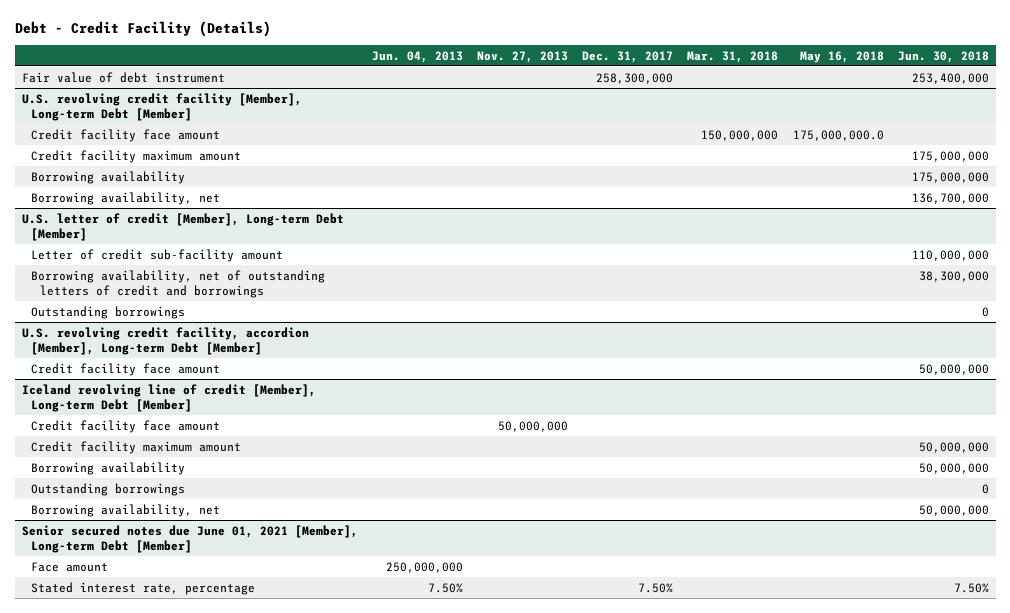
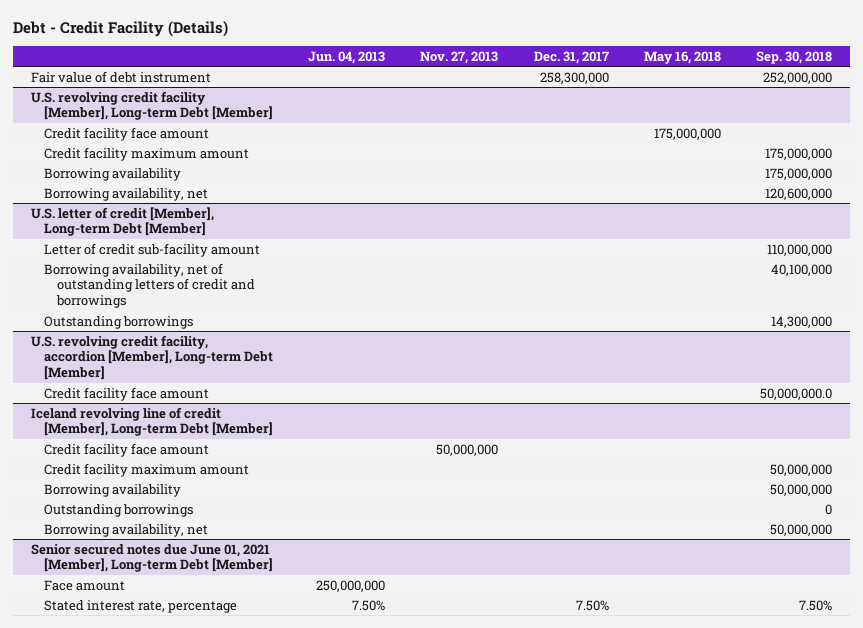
[687,50,779,63] Mar. 31, 2018 -> none
[897,50,989,63] Jun. 30, 2018 -> none
none -> [756,50,833,64] Sep. 30, 2018
[792,129,884,141] 175,000,000.0 -> [653,127,721,140] 175,000,000

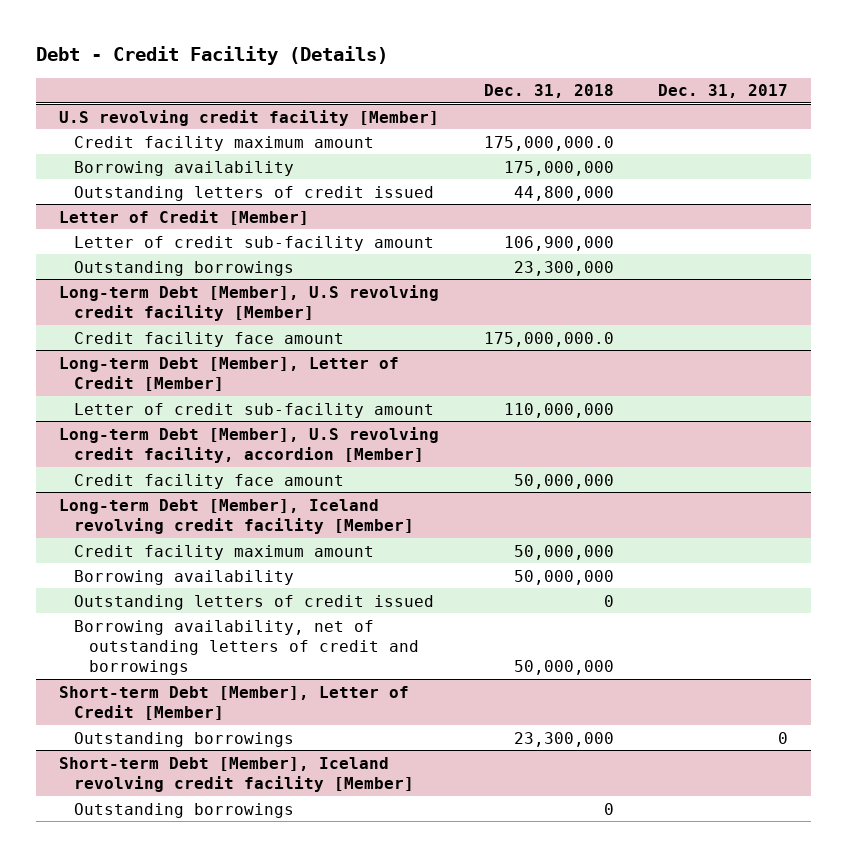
[308,50,386,64] Jun. 04, 2013 -> none
[420,50,499,64] Nov. 27, 2013 -> none
[643,50,721,64] May 16, 2018 -> none
[756,50,833,64] Sep. 30, 2018 -> none
none -> [483,84,614,99] Dec. 31, 2018
[30,70,211,83] Fair value of debt instrument -> none
none -> [58,109,439,126] U.S revolving credit facility [Member]
none -> [74,135,375,151] Credit facility maximum amount
none -> [74,160,295,176] Borrowing availability
none -> [74,185,435,201] Outstanding letters of credit issued
none -> [58,209,309,225] Letter of Credit [Member]
none -> [74,235,435,251] Letter of credit sub-facility amount
none -> [74,260,295,276] Outstanding borrowings
[30,90,273,121] U.S. revolving credit facility [Member], Long-term Debt [Member] -> [58,284,439,321] Long-term Debt [Member], U.S revolving credit facility [Member]
[43,146,249,161] Credit facility maximum amount -> none
[43,167,181,181] Borrowing availability -> none
[43,187,208,201] Borrowing availability, net -> none
[30,206,214,237] U.S. letter of credit [Member], Long-term Debt [Member] -> [58,356,399,391] Long-term Debt [Member], Letter of Credit [Member]
[43,262,255,309] Borrowing availability, net of outstanding letters of credit and borrowings -> none
[43,315,193,329] Outstanding borrowings -> none
[30,334,273,381] U.S. revolving credit facility, accordion [Member], Long-term Debt [Member] -> [58,426,439,463] Long-term Debt [Member], U.S revolving credit facility, accordion [Member]
[43,442,209,457] Credit facility face amount -> none
[30,406,273,437] Iceland revolving line of credit [Member], Long-term Debt [Member] -> [58,498,415,534] Long-term Debt [Member], Iceland revolving credit facility [Member]
[43,503,193,517] Outstanding borrowings -> none
[30,543,273,573] Senior secured notes due June 01, 2021 [Member], Long-term Debt [Member] -> none
[43,579,125,591] Face amount -> none
[43,599,237,613] Stated interest rate, percentage -> none
none -> [74,594,435,610] Outstanding letters of credit issued
[43,523,208,537] Borrowing availability, net -> [74,619,420,675] Borrowing availability, net of outstanding letters of credit and borrowings
none -> [58,685,409,720] Short-term Debt [Member], Letter of Credit [Member]
none -> [74,731,295,747] Outstanding borrowings
none -> [58,756,415,792] Short-term Debt [Member], Iceland revolving credit facility [Member]
none -> [74,802,295,818] Outstanding borrowings

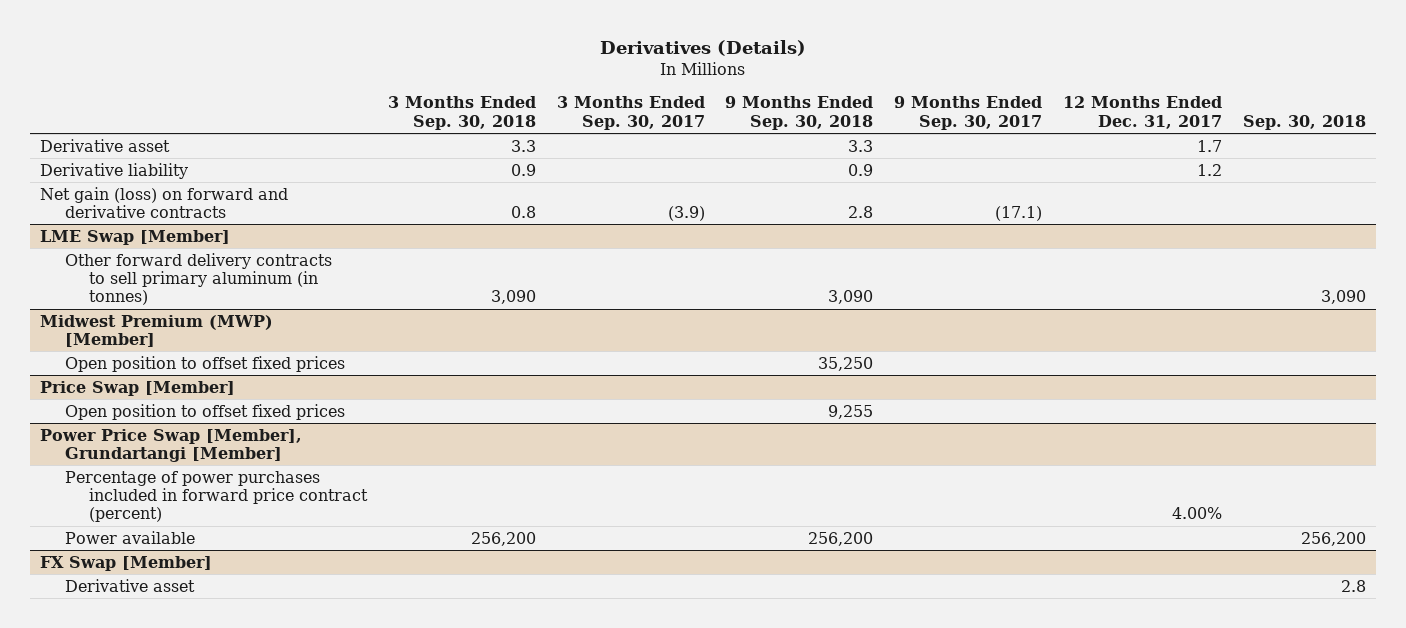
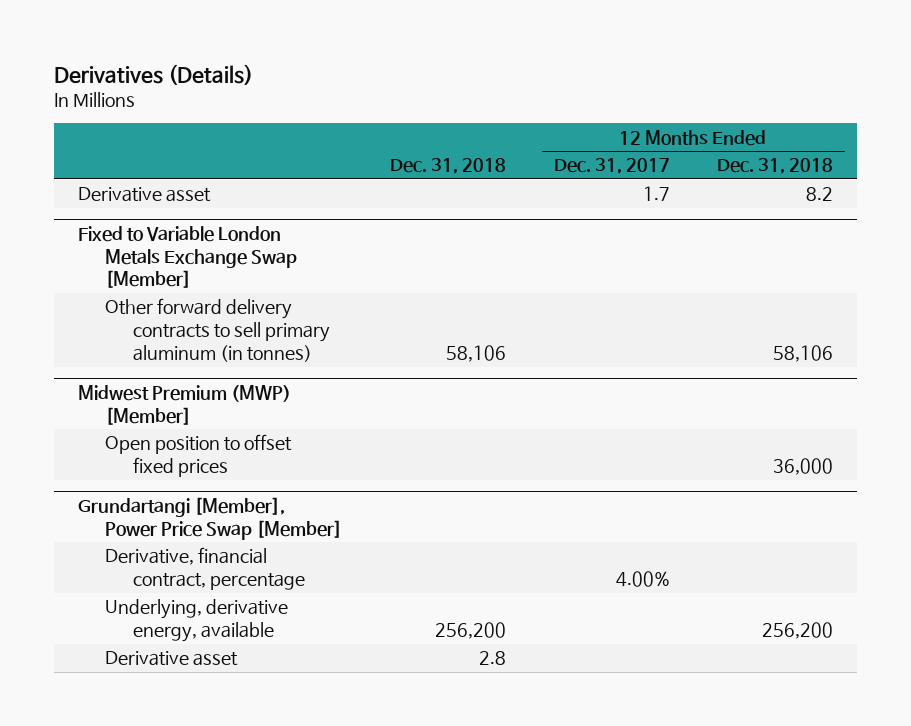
[387,96,536,130] 3 Months Ended Sep. 30, 2018 -> none
[556,96,705,130] 3 Months Ended Sep. 30, 2017 -> none
[725,96,874,130] 9 Months Ended Sep. 30, 2018 -> none
[894,96,1043,130] 9 Months Ended Sep. 30, 2017 -> none
[1242,114,1366,130] Sep. 30, 2018 -> none
none -> [390,158,507,175] Dec. 31, 2018
none -> [717,158,834,175] Dec. 31, 2018
[40,162,189,179] Derivative liability -> none
[40,186,289,218] Net gain (loss) on forward and derivative contracts -> none
[40,229,231,245] LME Swap [Member] -> [78,225,298,289] Fixed to Variable London Metals Exchange Swap [Member]
[40,380,236,396] Price Swap [Member] -> none
[64,403,345,420] Open position to offset fixed prices -> none
[40,555,213,571] FX Swap [Member] -> none
[64,578,195,592] Derivative asset -> none
[40,428,303,462] Power Price Swap [Member], Grundartangi [Member] -> [78,496,343,540] Grundartangi [Member], Power Price Swap [Member]
[64,470,369,523] Percentage of power purchases included in forward price contract (percent) -> [105,547,305,591] Derivative, financial contract, percentage
[64,530,195,544] Power available -> [105,599,289,643] Underlying, derivative energy, available
none -> [105,651,239,667] Derivative asset

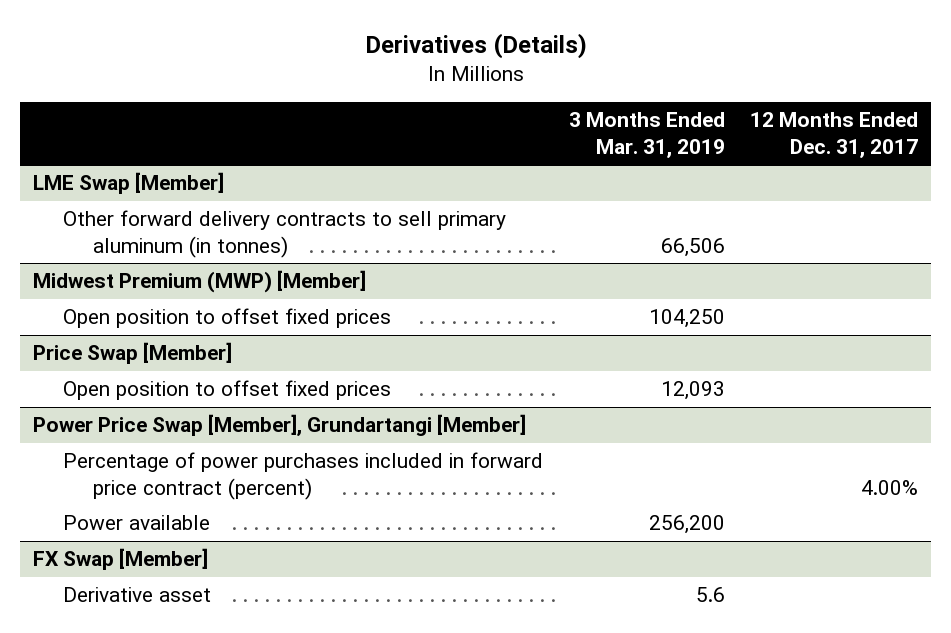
[390,158,507,175] Dec. 31, 2018 -> none
[717,158,834,175] Dec. 31, 2018 -> none
none -> [568,112,725,158] 3 Months Ended Mar. 31, 2019
[78,187,212,203] Derivative asset -> none
[78,225,298,289] Fixed to Variable London Metals Exchange Swap [Member] -> [32,172,224,195] LME Swap [Member]
[105,651,239,667] Derivative asset -> none
none -> [32,342,232,365] Price Swap [Member]
none -> [63,380,392,401] Open position to offset fixed prices
[78,496,343,540] Grundartangi [Member], Power Price Swap [Member] -> [32,414,526,437] Power Price Swap [Member], Grundartangi [Member]
[105,547,305,591] Derivative, financial contract, percentage -> [63,452,544,500] Percentage of power purchases included in forward price contract (percent)
[105,599,289,643] Underlying, derivative energy, available -> [63,515,211,531] Power available
none -> [32,548,208,571] FX Swap [Member]
none -> [63,587,212,603] Derivative asset

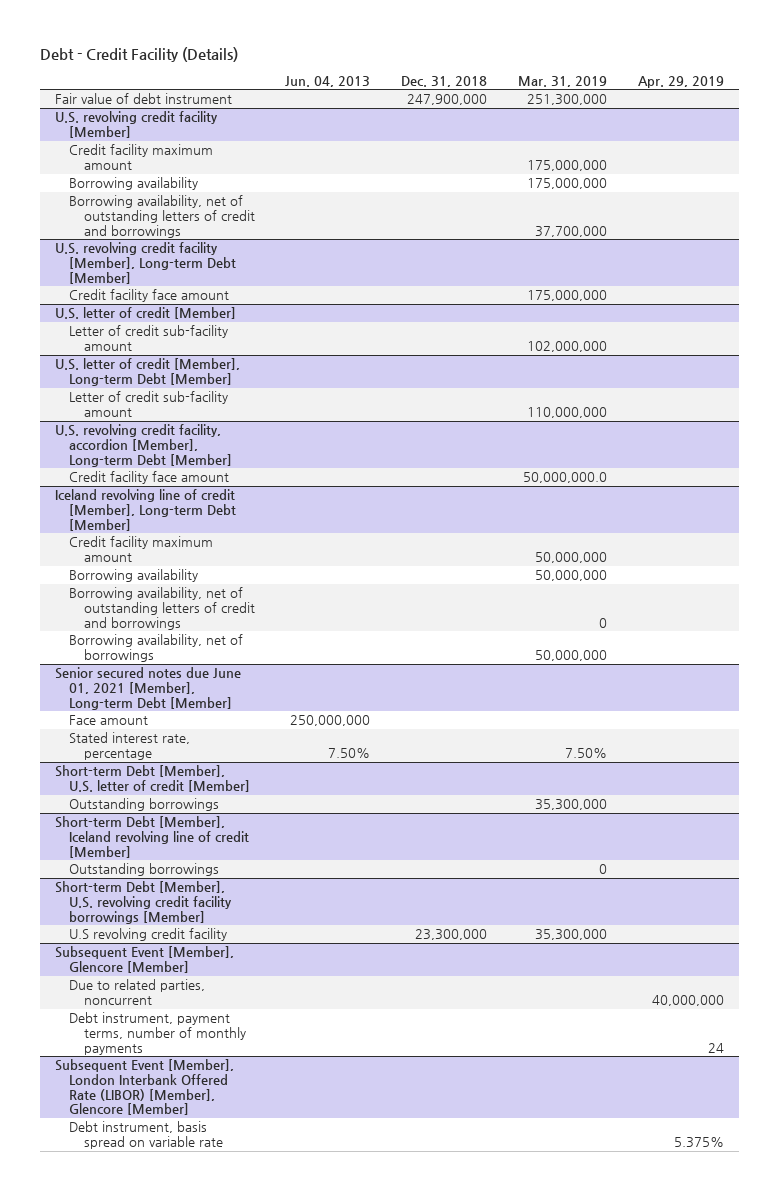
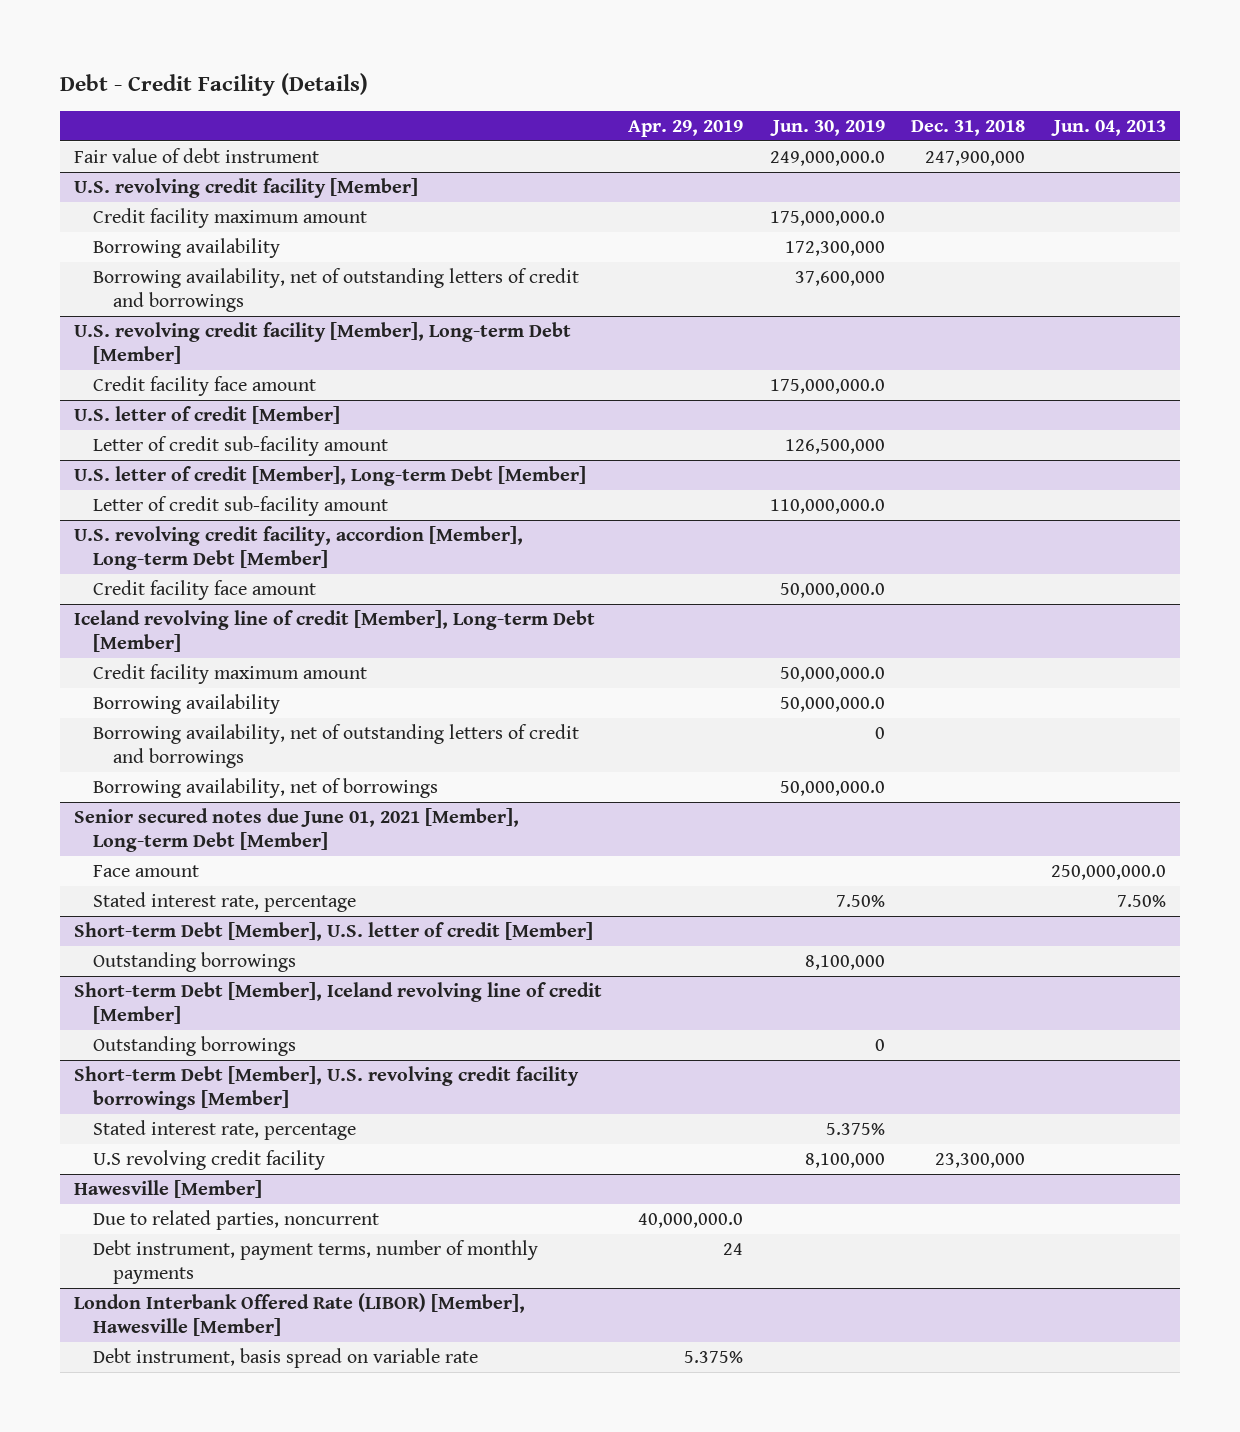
[518,75,608,87] Mar. 31, 2019 -> none
none -> [769,119,885,136] Jun. 30, 2019
[290,715,371,727] 250,000,000 -> [1051,865,1167,881] 250,000,000.0
none -> [93,1120,357,1141] Stated interest rate, percentage
[54,946,234,973] Subsequent Event [Member], Glencore [Member] -> [73,1180,262,1199] Hawesville [Member]
[651,994,724,1006] 40,000,000 -> [638,1213,744,1229] 40,000,000.0
[54,1059,234,1116] Subsequent Event [Member], London Interbank Offered Rate (LIBOR) [Member], Glencore [Member] -> [73,1293,525,1337] London Interbank Offered Rate (LIBOR) [Member], Hawesville [Member]

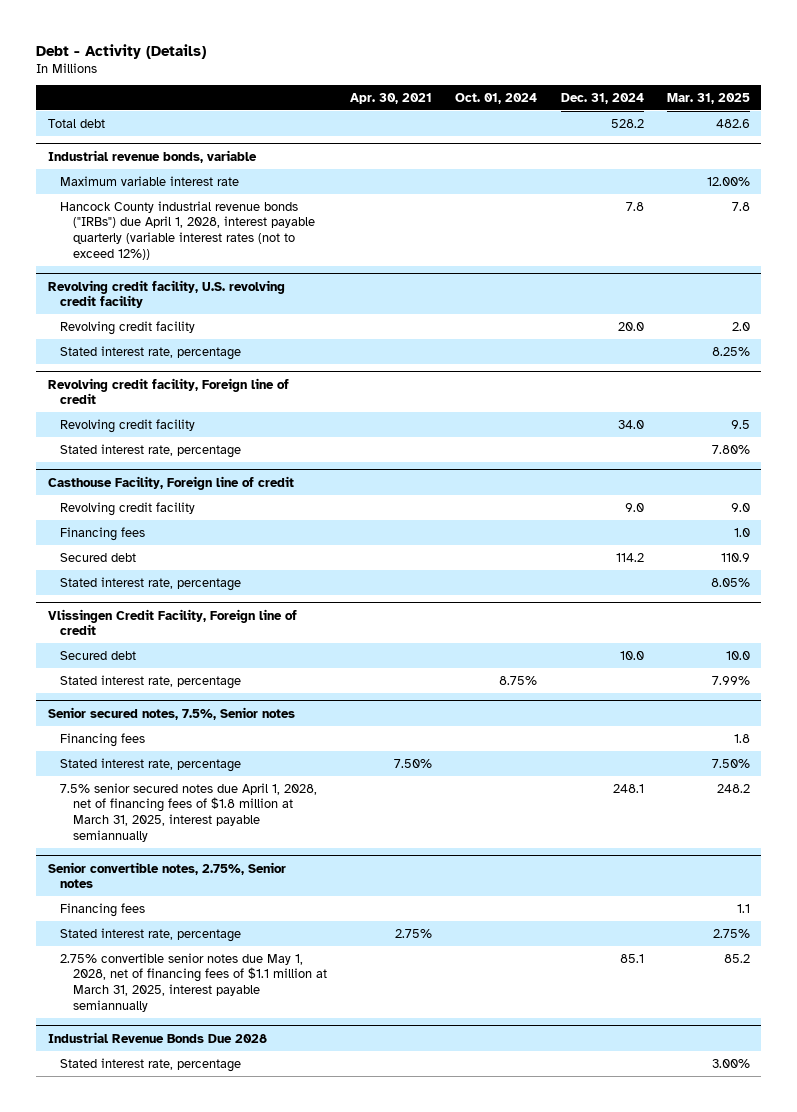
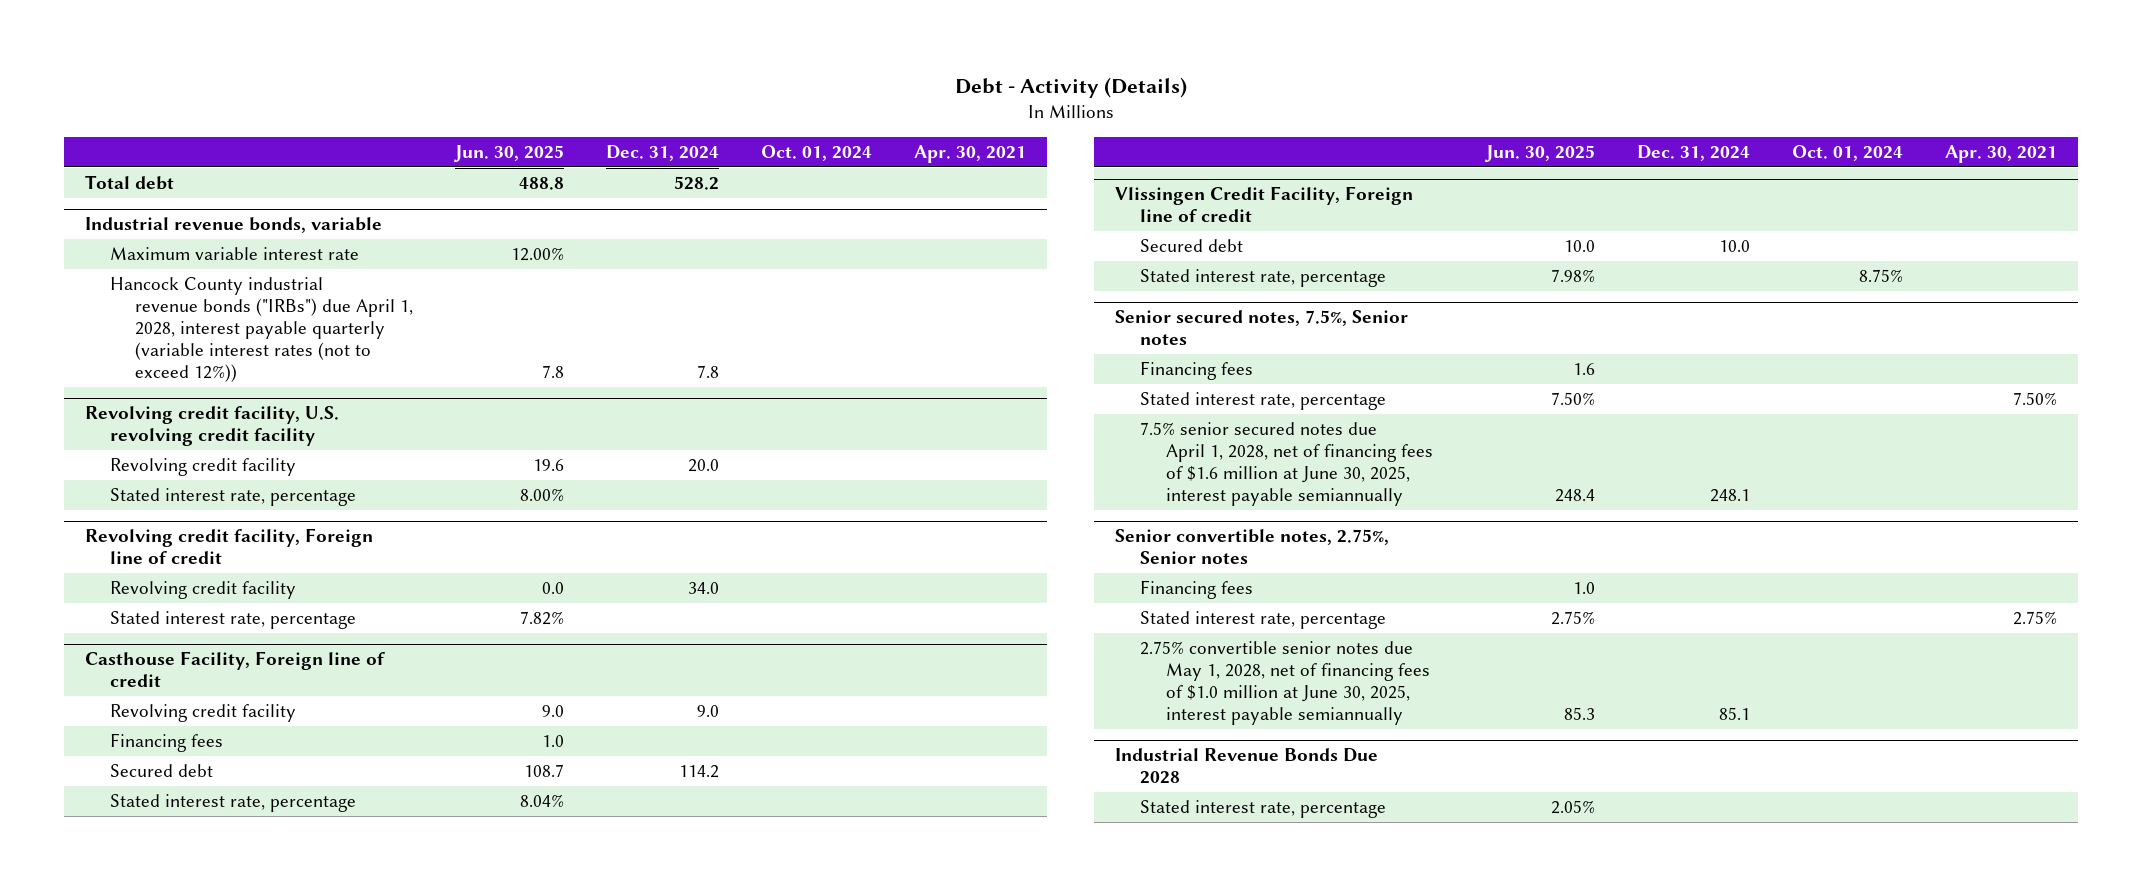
[666,92,750,104] Mar. 31, 2025 -> none
none -> [454,145,565,163] Jun. 30, 2025
[60,782,318,843] 7.5% senior secured notes due April 1, 2028, net of financing fees of $1.8 million at March 31, 2025, interest payable semiannually -> [1140,422,1433,507] 7.5% senior secured notes due April 1, 2028, net of financing fees of $1.6 million at June 30, 2025, interest payable semiannually
[60,952,327,1013] 2.75% convertible senior notes due May 1, 2028, net of financing fees of $1.1 million at March 31, 2025, interest payable semiannually -> [1140,641,1430,726] 2.75% convertible senior notes due May 1, 2028, net of financing fees of $1.0 million at June 30, 2025, interest payable semiannually

